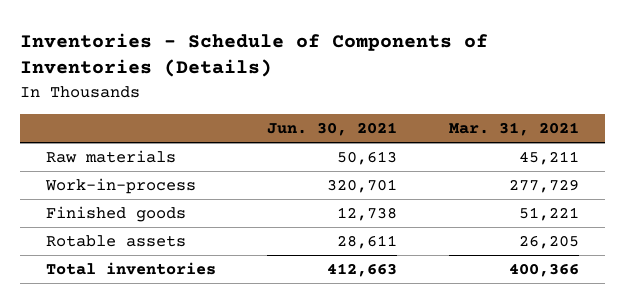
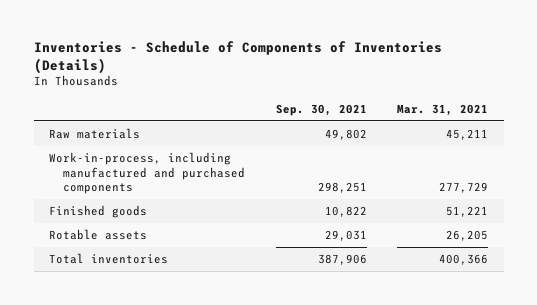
[267,121,398,136] Jun. 30, 2021 -> none
none -> [275,103,367,116] Sep. 30, 2021
[44,178,196,195] Work-in-process -> [48,151,246,195] Work-in-process, including manufactured and purchased components

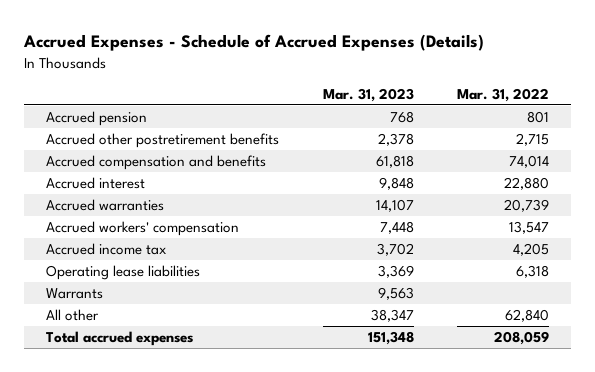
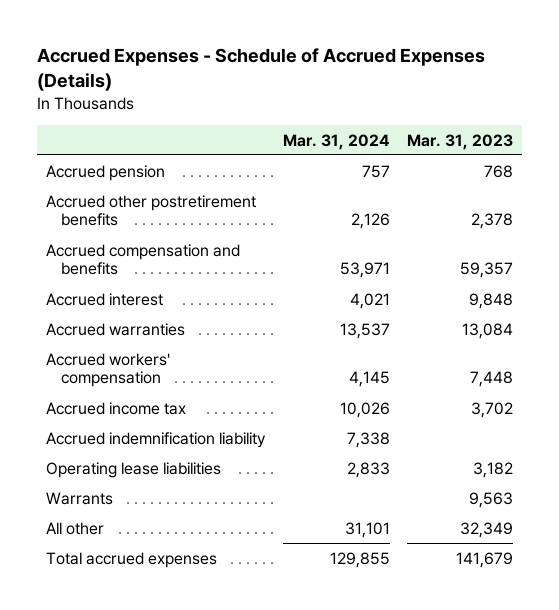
[457,87,550,102] Mar. 31, 2022 -> none
none -> [282,133,390,150] Mar. 31, 2024
[375,154,414,168] 61,818 -> [460,262,514,279] 59,357
[375,198,414,212] 14,107 -> [462,322,514,339] 13,084
none -> [45,431,266,448] Accrued indemnification liability
[377,264,414,278] 3,369 -> [473,461,514,478] 3,182
[370,308,414,322] 38,347 -> [460,521,514,538] 32,349
[367,330,414,345] 151,348 -> [456,551,514,568] 141,679

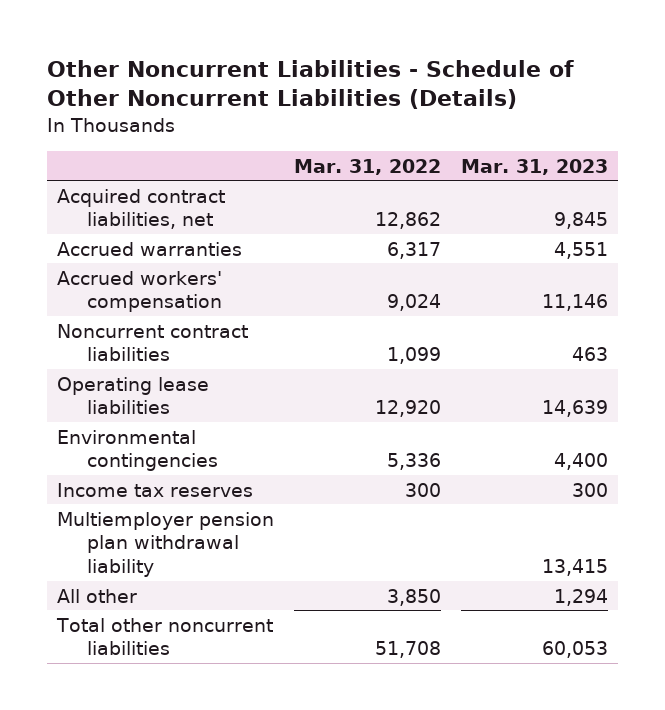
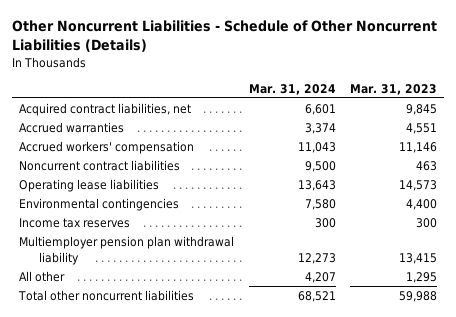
[294,158,442,175] Mar. 31, 2022 -> none
none -> [248,83,336,95] Mar. 31, 2024
[541,400,608,418] 14,639 -> [398,179,437,191] 14,573
[553,588,608,606] 1,294 -> [405,271,437,283] 1,295
[541,641,608,659] 60,053 -> [398,290,437,302] 59,988

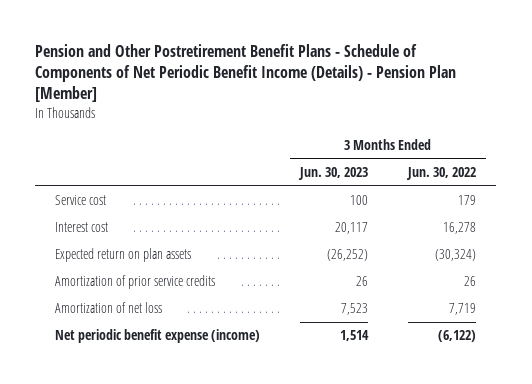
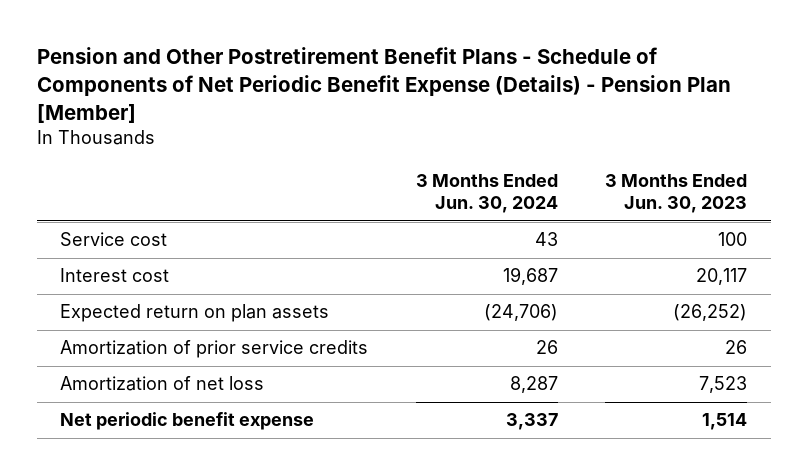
[35,43,457,103] Pension and Other Postretirement Benefit Plans - Schedule of Components of Net Periodic Benefit Income (Details) - Pension Plan [Member] -> [36,47,731,124] Pension and Other Postretirement Benefit Plans - Schedule of Components of Net Periodic Benefit Expense (Details) - Pension Plan [Member]
[406,166,477,180] Jun. 30, 2022 -> none
none -> [415,173,558,214] 3 Months Ended Jun. 30, 2024
[55,329,261,344] Net periodic benefit expense (income) -> [60,412,315,431] Net periodic benefit expense

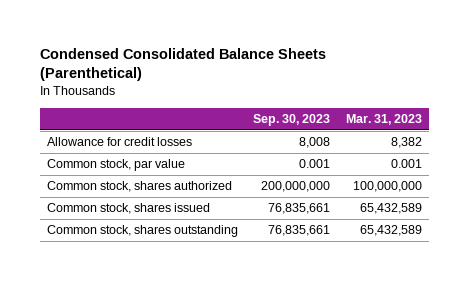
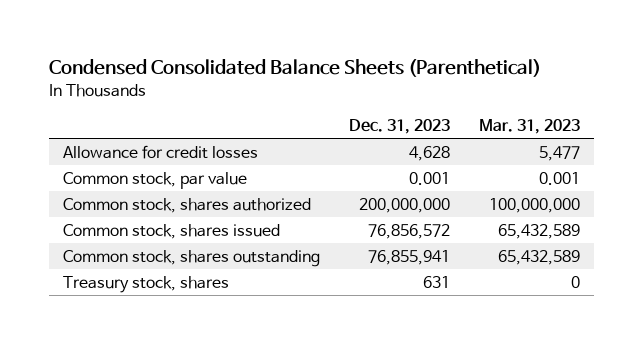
[253,114,331,127] Sep. 30, 2023 -> none
none -> [348,118,450,134] Dec. 31, 2023
[390,137,422,149] 8,382 -> [538,145,580,161] 5,477
none -> [63,275,230,293] Treasury stock, shares

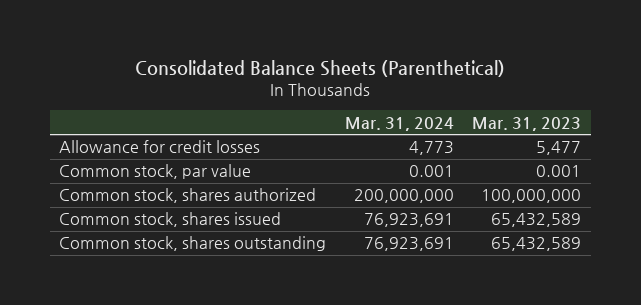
[48,58,541,77] Condensed Consolidated Balance Sheets (Parenthetical) -> [135,59,506,77] Consolidated Balance Sheets (Parenthetical)
[348,118,450,134] Dec. 31, 2023 -> none
none -> [344,116,454,131] Mar. 31, 2024
[63,275,230,293] Treasury stock, shares -> none

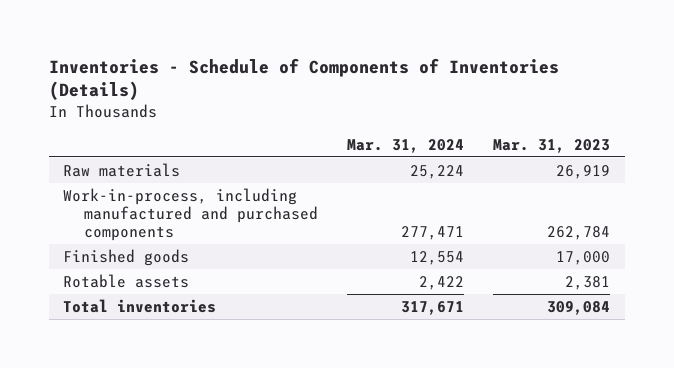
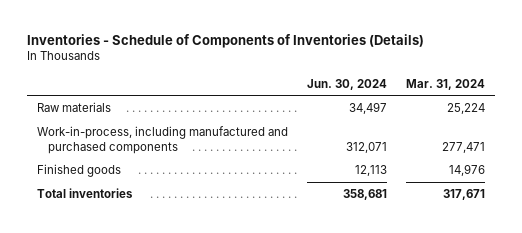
[493,139,611,154] Mar. 31, 2023 -> none
none -> [306,78,387,90] Jun. 30, 2024
[63,273,190,288] Rotable assets -> none
[410,250,465,265] 12,554 -> [449,163,486,176] 14,976

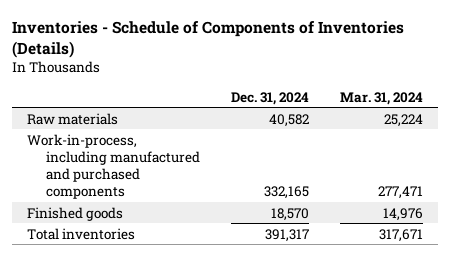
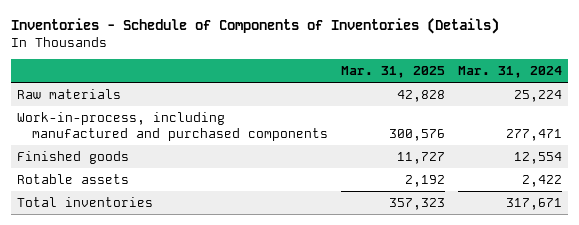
[230,91,309,105] Dec. 31, 2024 -> none
none -> [340,66,445,79] Mar. 31, 2025
[382,207,423,221] 14,976 -> [513,151,562,164] 12,554
none -> [17,173,130,184] Rotable assets

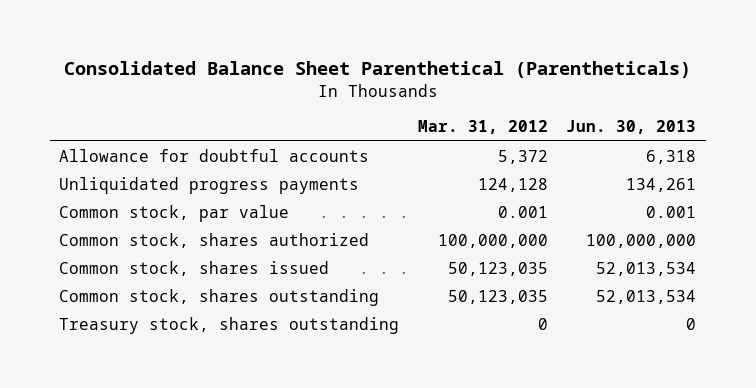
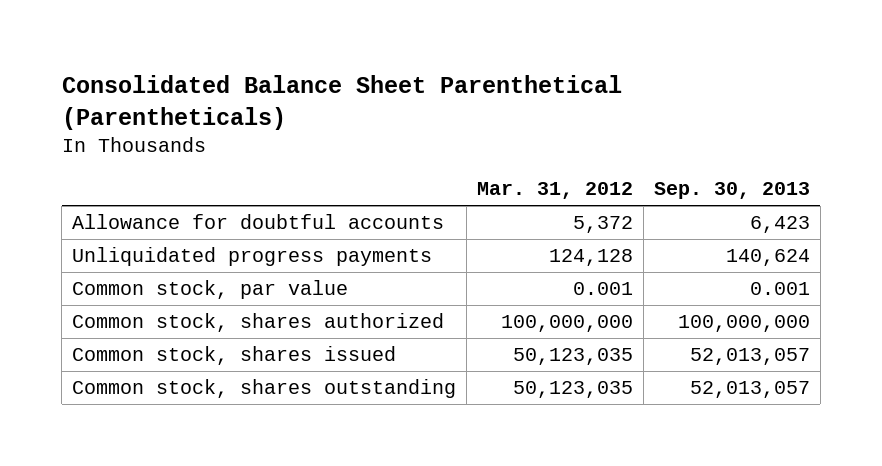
[566,120,697,135] Jun. 30, 2013 -> none
none -> [654,182,811,200] Sep. 30, 2013
[59,316,400,334] Treasury stock, shares outstanding -> none

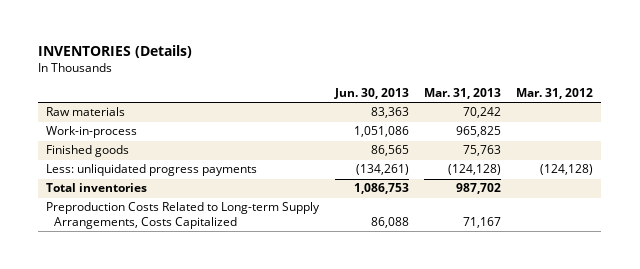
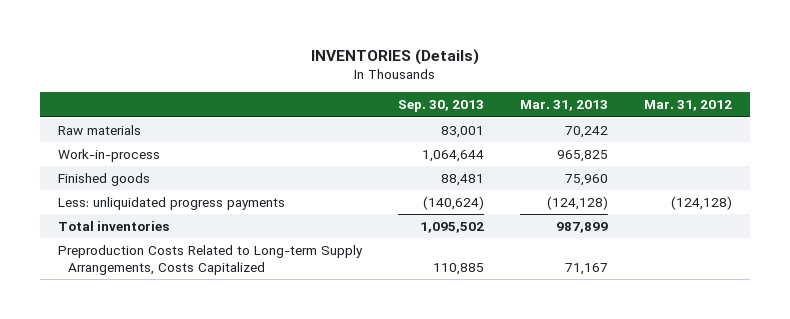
[333,87,409,99] Jun. 30, 2013 -> none
none -> [398,100,485,113] Sep. 30, 2013
[463,145,502,157] 75,763 -> [564,173,608,186] 75,960
[456,183,502,195] 987,702 -> [555,221,608,233] 987,899

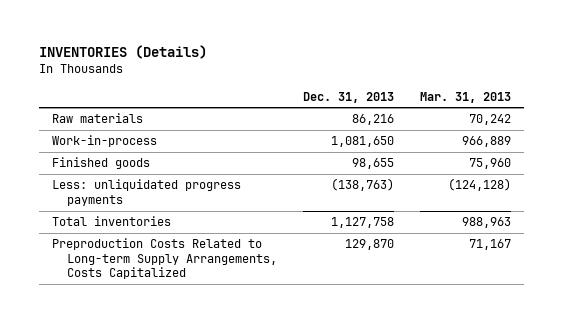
[398,100,485,113] Sep. 30, 2013 -> none
[643,100,732,112] Mar. 31, 2012 -> none
none -> [302,91,394,103] Dec. 31, 2013
[556,149,608,162] 965,825 -> [461,136,511,148] 966,889
[555,221,608,233] 987,899 -> [461,217,511,229] 988,963

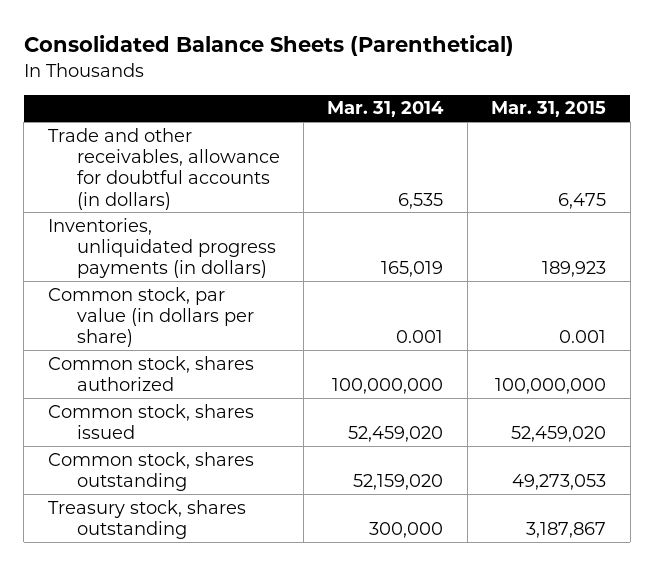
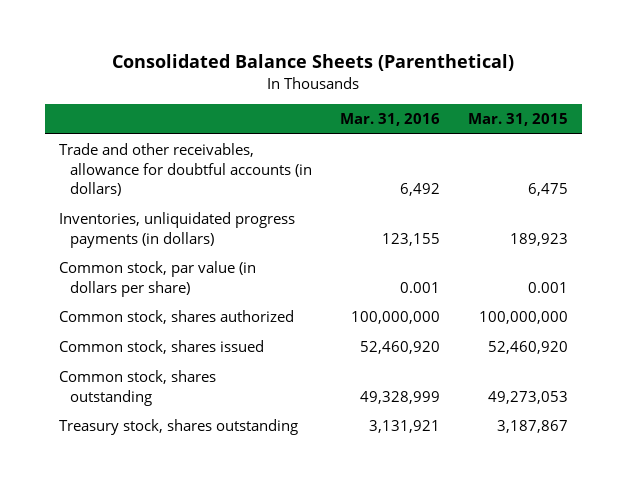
[327,101,445,118] Mar. 31, 2014 -> none
none -> [340,112,441,126] Mar. 31, 2016
[511,425,607,442] 52,459,020 -> [487,341,568,355] 52,460,920

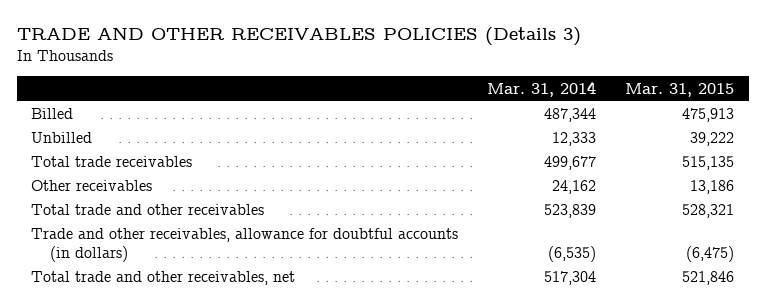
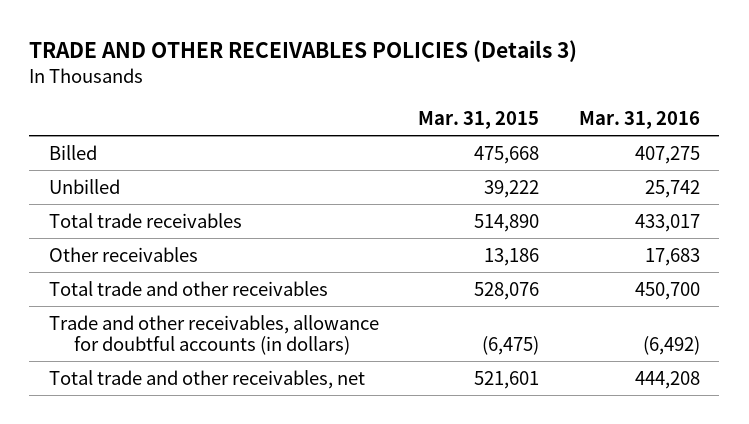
[487,80,597,97] Mar. 31, 2014 -> none
none -> [578,110,700,129] Mar. 31, 2016
[682,108,735,123] 475,913 -> [474,145,540,164] 475,668
[682,156,735,171] 515,135 -> [474,213,540,232] 514,890
[682,204,735,219] 528,321 -> [474,281,540,300] 528,076
[682,271,735,286] 521,846 -> [474,370,540,389] 521,601

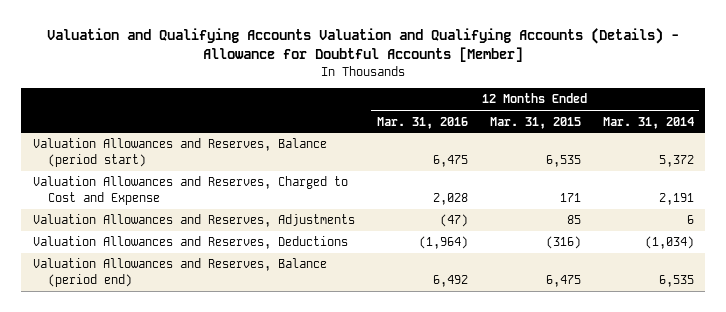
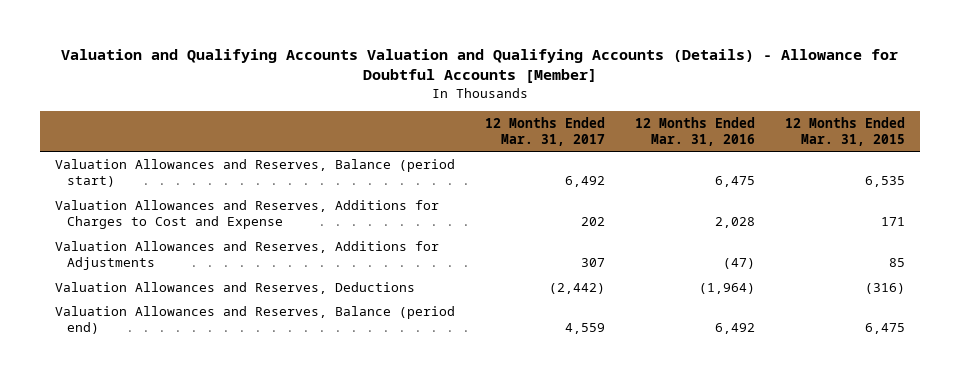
[602,116,694,129] Mar. 31, 2014 -> none
none -> [485,116,606,146] 12 Months Ended Mar. 31, 2017
[32,176,348,206] Valuation Allowances and Reserves, Charged to Cost and Expense -> [55,199,440,230] Valuation Allowances and Reserves, Additions for Charges to Cost and Expense
[32,214,355,228] Valuation Allowances and Reserves, Adjustments -> [55,240,440,271] Valuation Allowances and Reserves, Additions for Adjustments

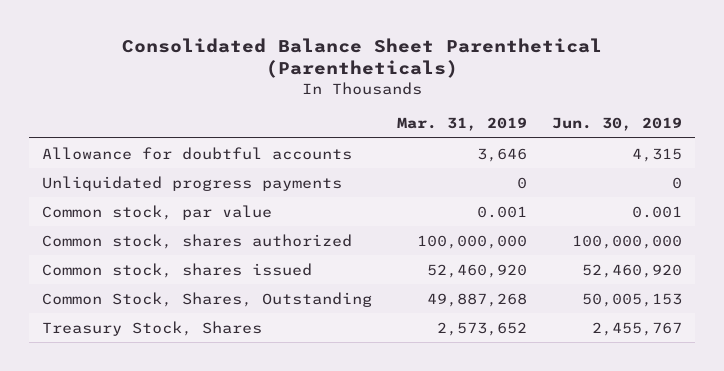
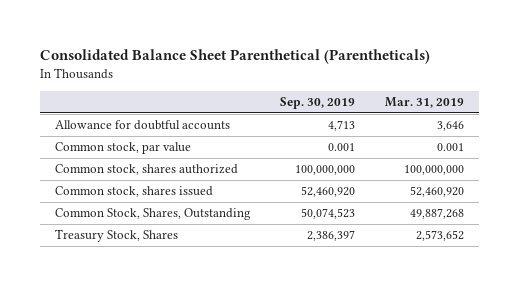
[552,117,683,132] Jun. 30, 2019 -> none
none -> [280,96,356,109] Sep. 30, 2019
[41,175,342,191] Unliquidated progress payments -> none

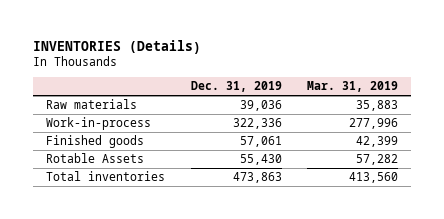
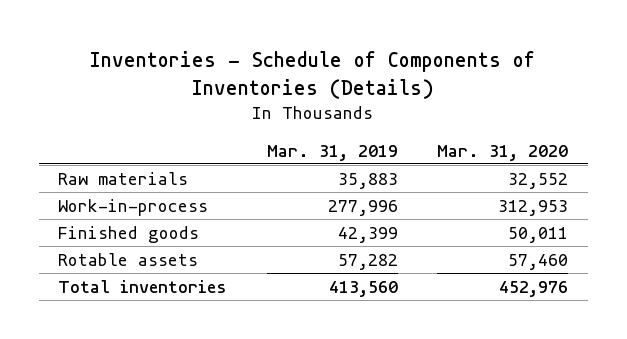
[33,39,202,54] INVENTORIES (Details) -> [90,50,536,99] Inventories - Schedule of Components of Inventories (Details)
[190,81,282,93] Dec. 31, 2019 -> none
none -> [437,144,569,161] Mar. 31, 2020
[46,153,145,164] Rotable Assets -> [58,252,199,266] Rotable assets

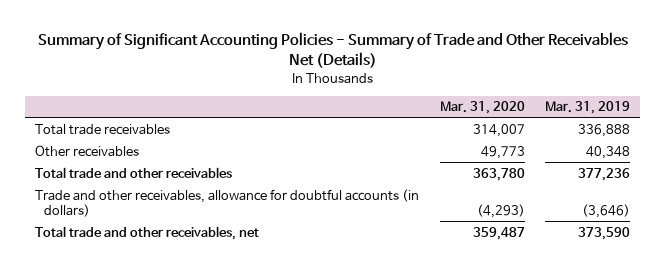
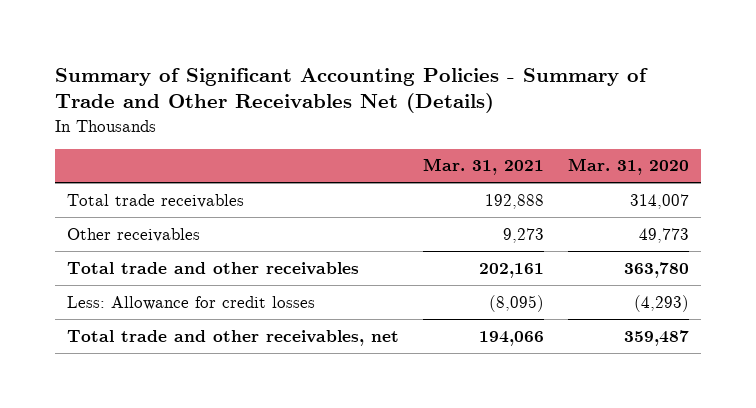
[545,101,631,115] Mar. 31, 2019 -> none
none -> [423,158,545,176] Mar. 31, 2021
[35,188,420,217] Trade and other receivables, allowance for doubtful accounts (in dollars) -> [67,295,316,310] Less: Allowance for credit losses

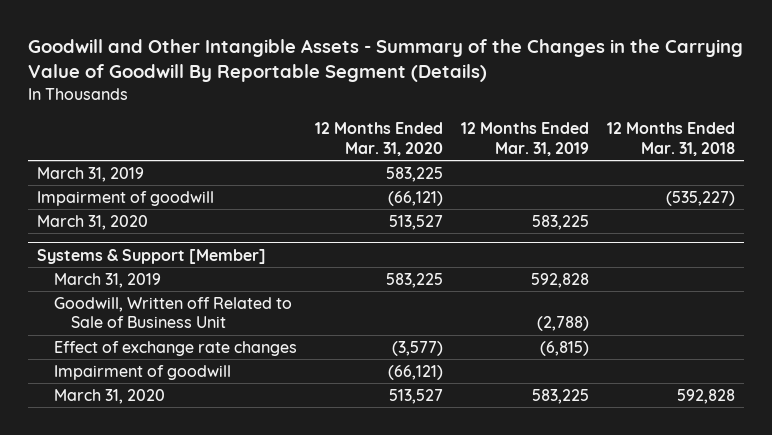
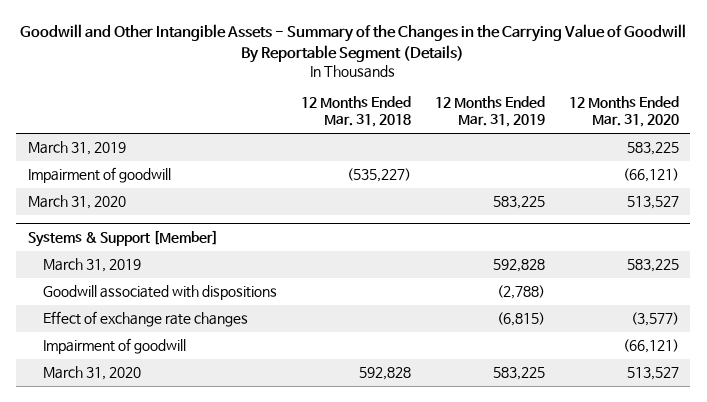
[53,296,292,329] Goodwill, Written off Related to Sale of Business Unit -> [43,285,278,301] Goodwill associated with dispositions

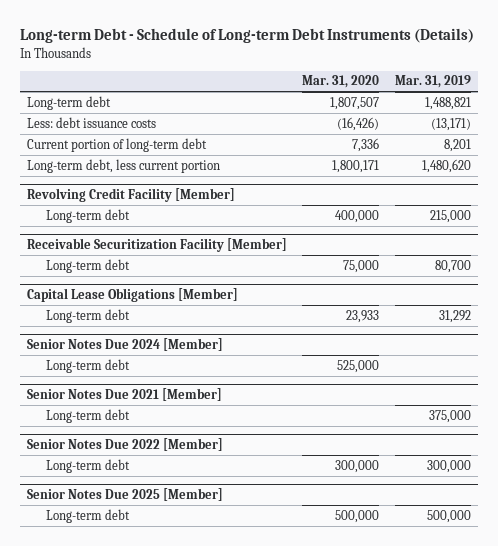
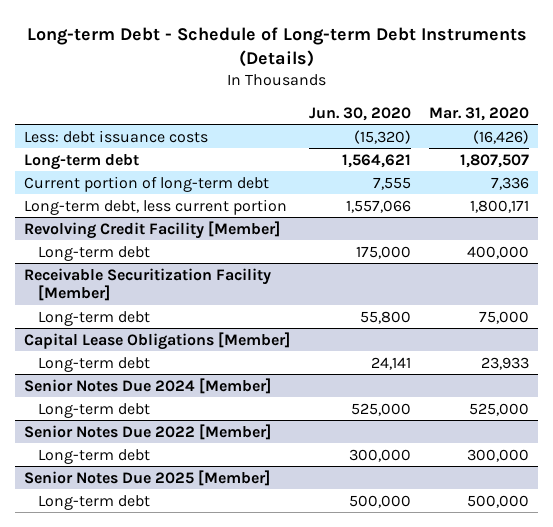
[394,75,471,89] Mar. 31, 2019 -> none
none -> [308,106,411,121] Jun. 30, 2020
[27,95,112,110] Long-term debt -> [24,153,140,170] Long-term debt
[27,387,223,401] Senior Notes Due 2021 [Member] -> none
[45,408,130,423] Long-term debt -> none

